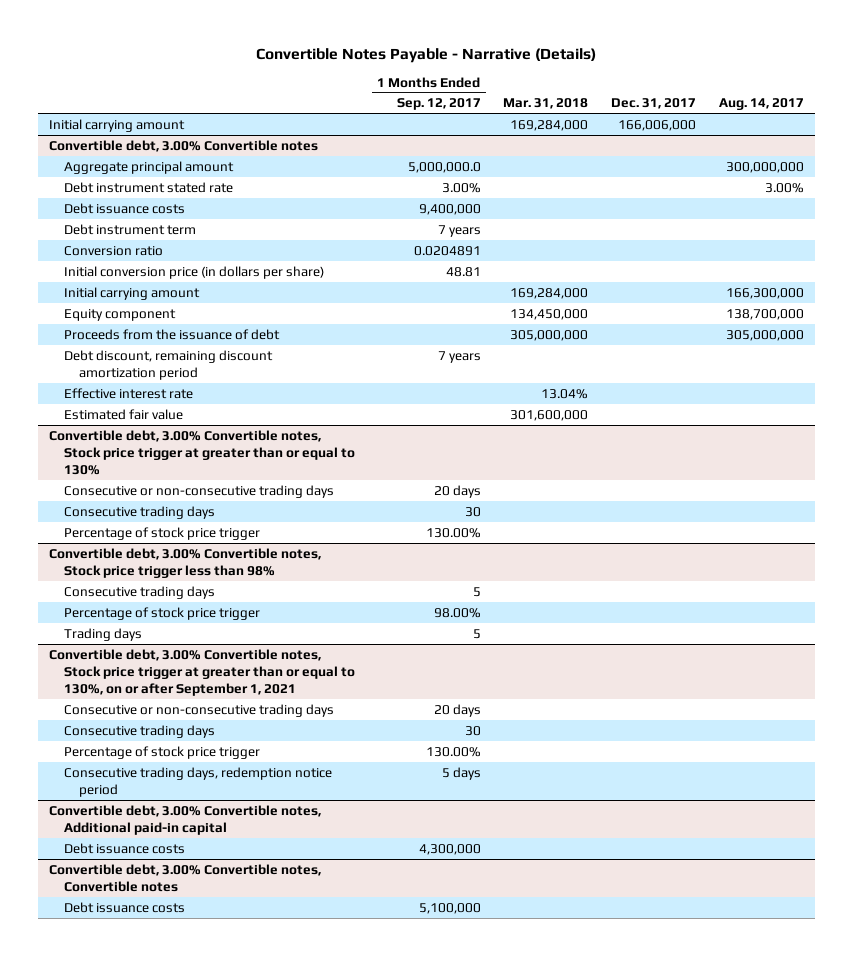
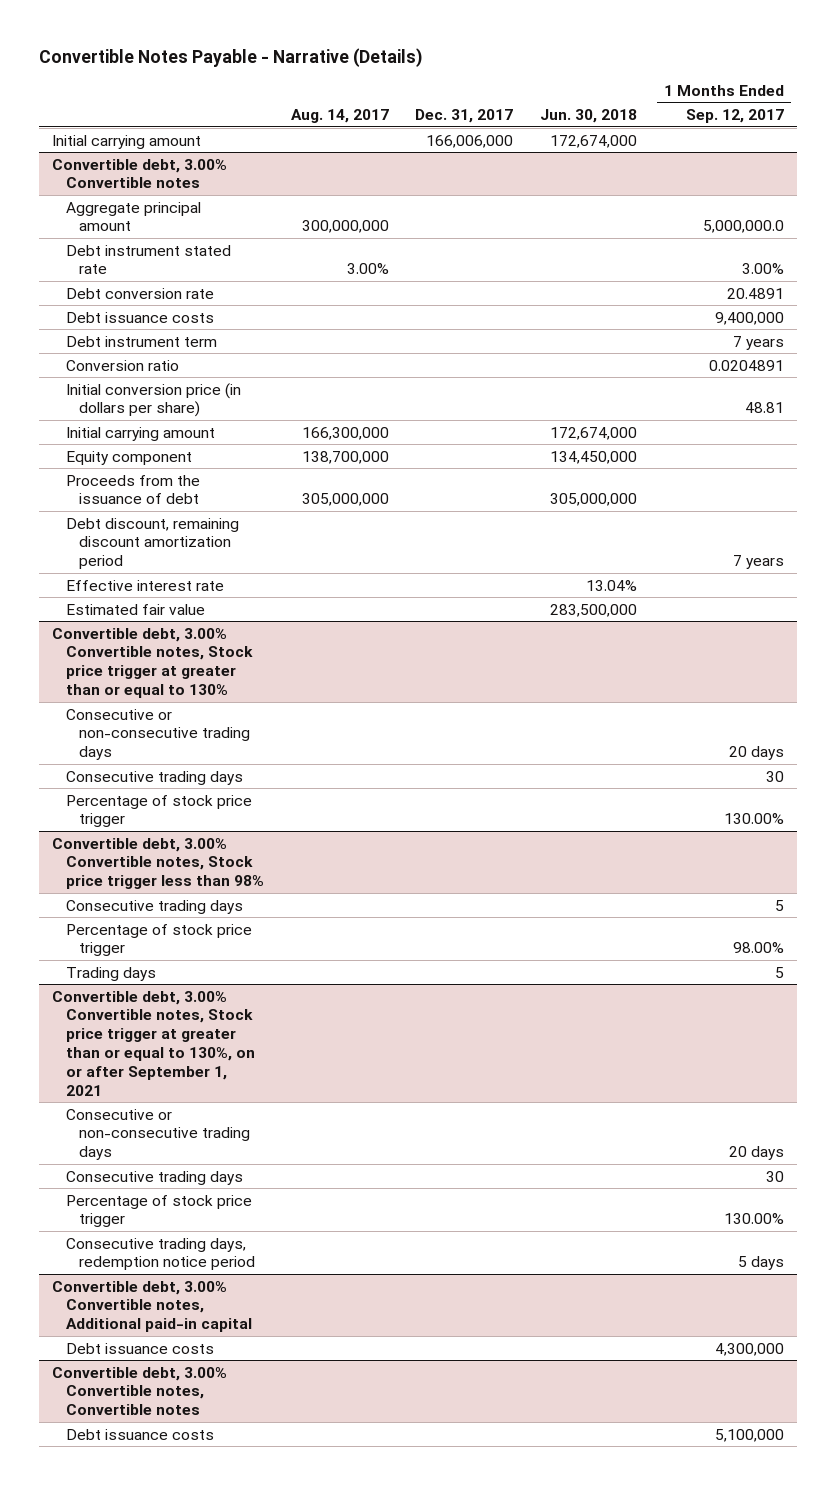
[503,98,589,110] Mar. 31, 2018 -> none
none -> [540,109,638,124] Jun. 30, 2018
none -> [65,287,214,299] Debt conversion rate

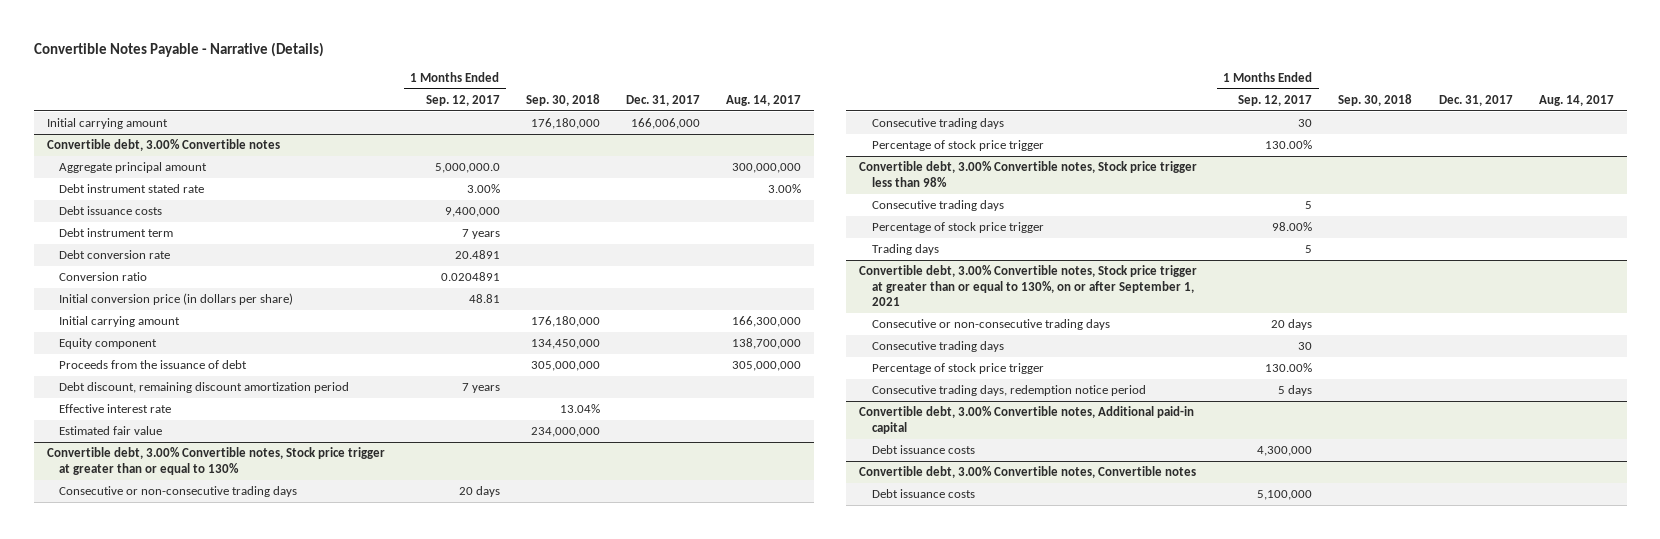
[540,109,638,124] Jun. 30, 2018 -> none
none -> [525,93,600,106] Sep. 30, 2018
[65,287,214,299] Debt conversion rate -> [59,250,171,260] Debt conversion rate

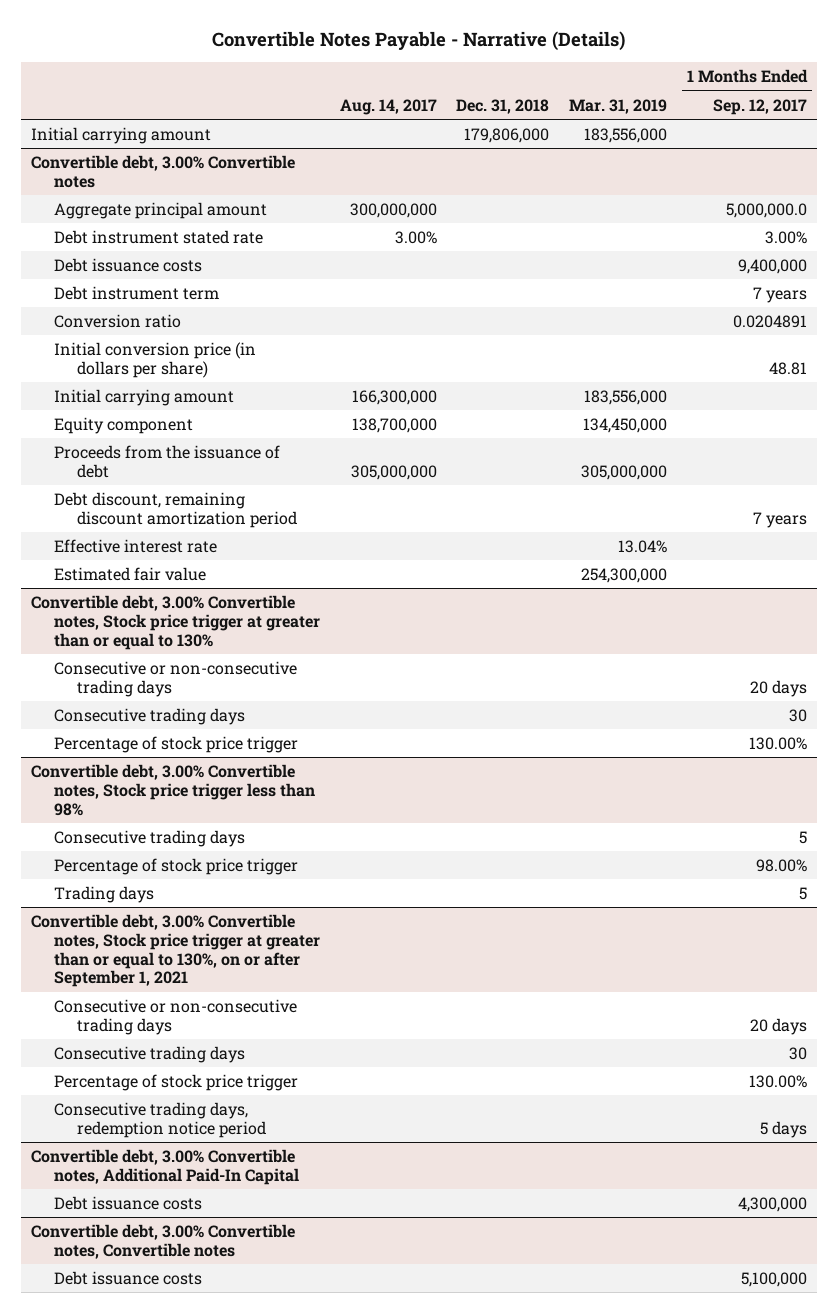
[525,93,600,106] Sep. 30, 2018 -> none
[625,94,700,106] Dec. 31, 2017 -> none
none -> [456,98,550,114] Dec. 31, 2018
none -> [569,98,668,114] Mar. 31, 2019
[59,250,171,260] Debt conversion rate -> none
[859,406,1195,434] Convertible debt, 3.00% Convertible notes, Additional paid-in capital -> [30,1148,300,1185] Convertible debt, 3.00% Convertible notes, Additional Paid-In Capital

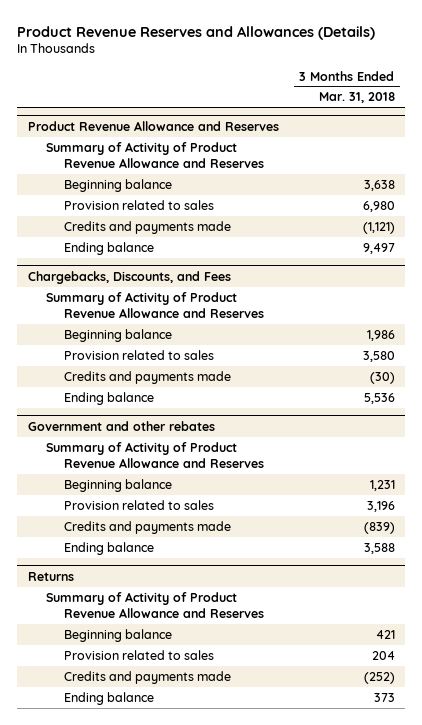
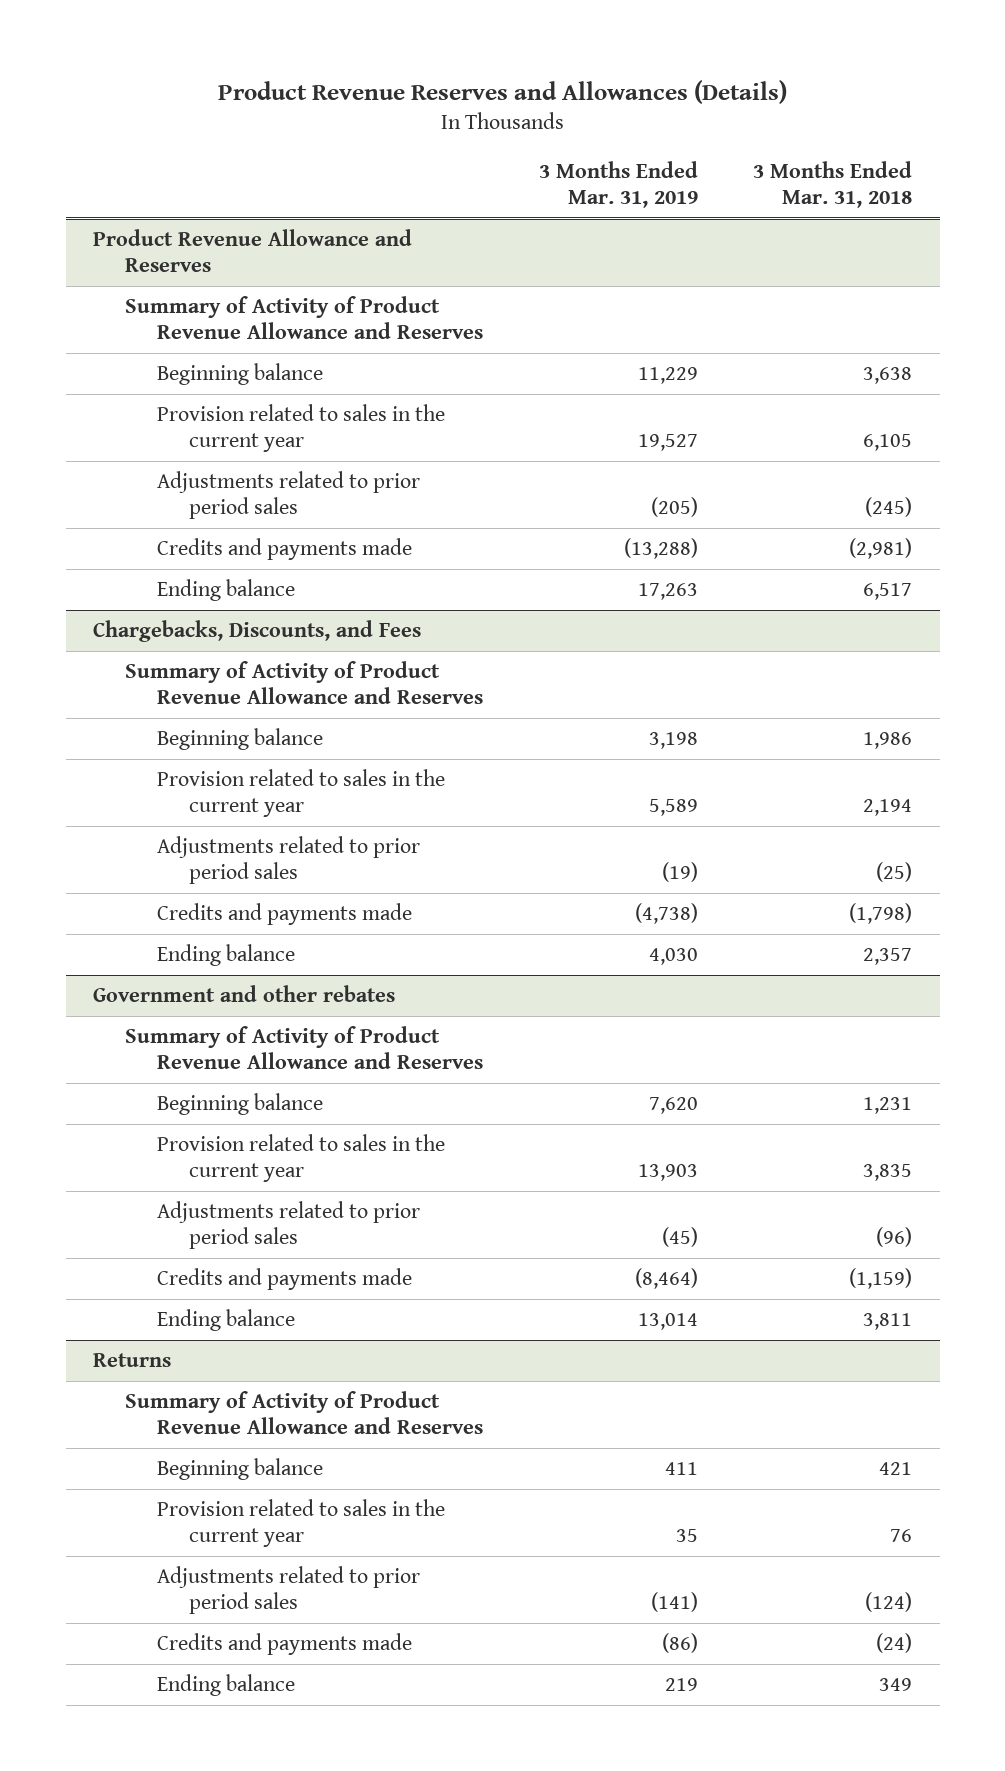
none -> [538,161,698,209] 3 Months Ended Mar. 31, 2019
[63,199,214,210] Provision related to sales -> [157,404,446,453] Provision related to sales in the current year
[362,200,395,212] 6,980 -> [862,434,912,452] 6,105
none -> [157,471,421,520] Adjustments related to prior period sales
[362,221,395,234] (1,121) -> [848,538,912,560] (2,981)
[362,242,395,254] 9,497 -> [862,583,912,601] 6,517
[63,349,214,360] Provision related to sales -> [157,769,446,818] Provision related to sales in the current year
[362,350,395,362] 3,580 -> [862,799,912,817] 2,194
none -> [157,836,421,885] Adjustments related to prior period sales
[369,371,395,384] (30) -> [848,903,912,925] (1,798)
[363,392,395,404] 5,536 -> [862,948,912,966] 2,357
[63,499,214,510] Provision related to sales -> [157,1134,446,1183] Provision related to sales in the current year
[366,500,395,512] 3,196 -> [862,1164,912,1182] 3,835
none -> [157,1201,421,1250] Adjustments related to prior period sales
[363,521,395,534] (839) -> [848,1268,912,1290] (1,159)
[363,542,395,554] 3,588 -> [862,1313,912,1331] 3,811
[63,649,214,660] Provision related to sales -> [157,1499,446,1548] Provision related to sales in the current year
[371,650,395,660] 204 -> [889,1529,912,1543] 76
none -> [157,1566,421,1615] Adjustments related to prior period sales
[363,671,395,684] (252) -> [875,1633,912,1654] (24)
[373,692,395,702] 373 -> [878,1678,912,1692] 349

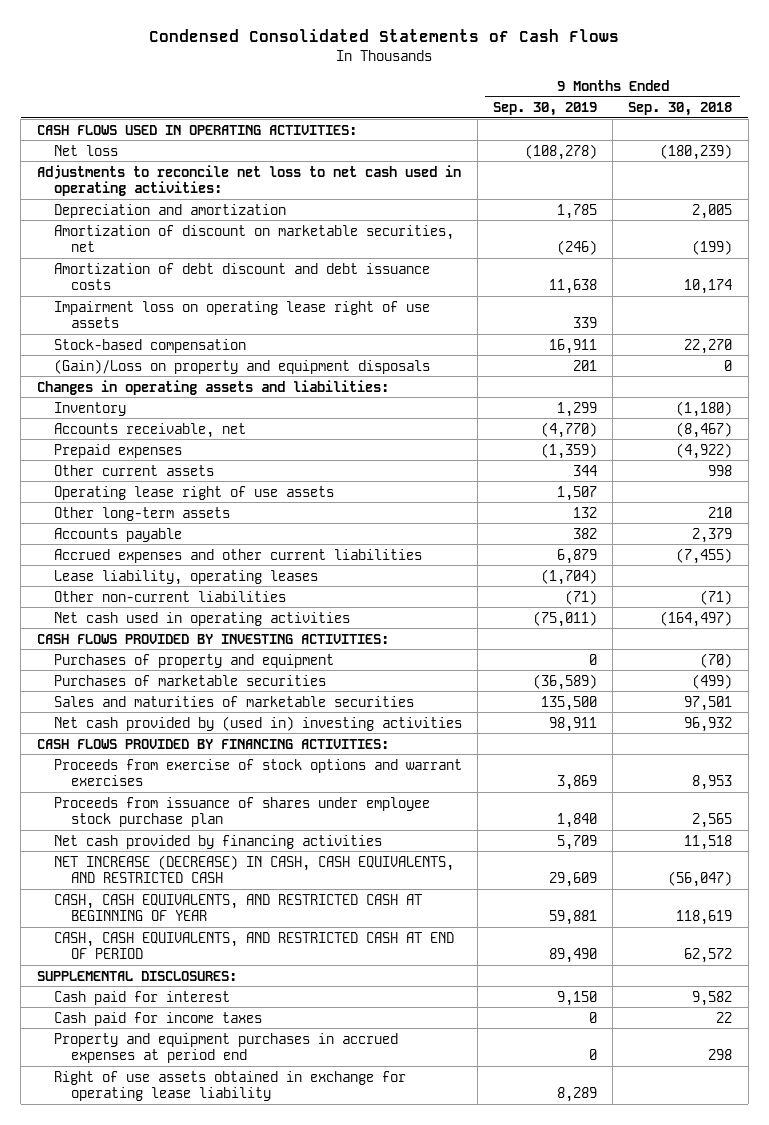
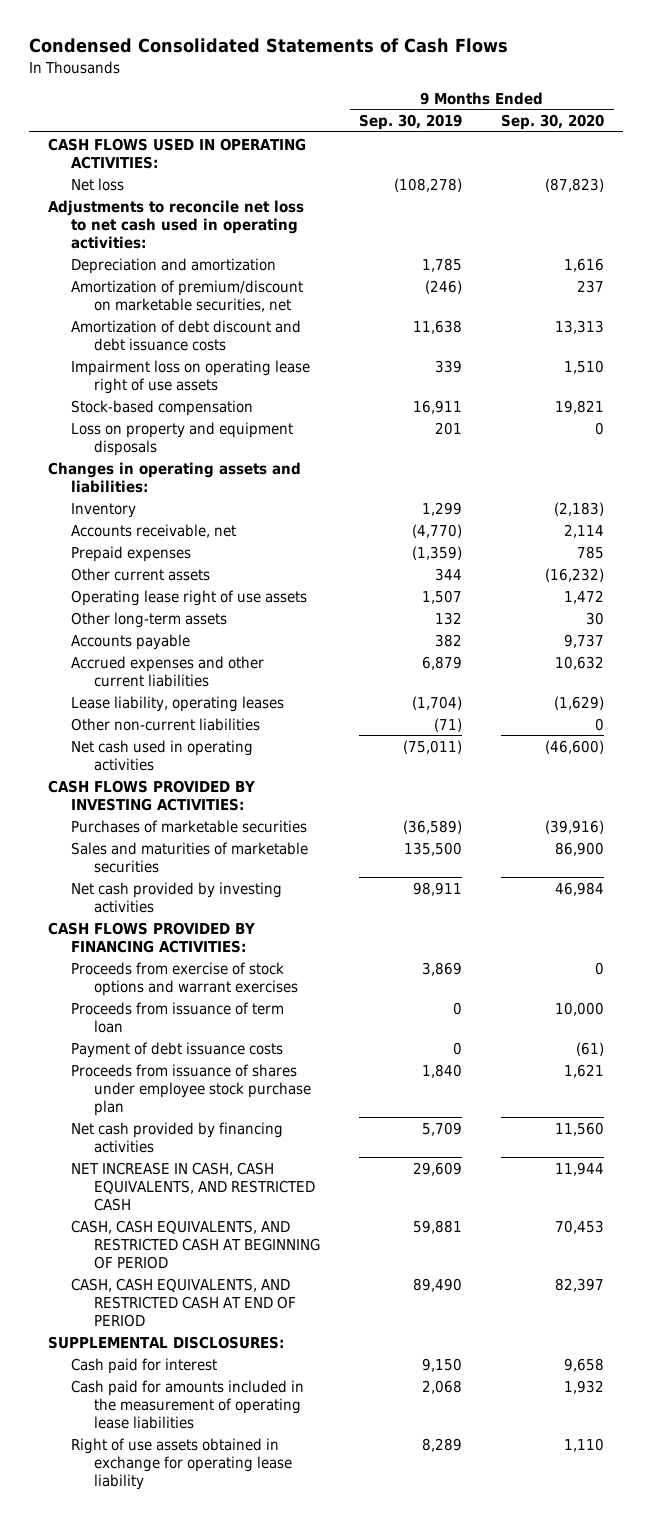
[628,102,733,117] Sep. 30, 2018 -> none
none -> [501,114,605,131] Sep. 30, 2020
[53,224,454,253] Amortization of discount on marketable securities, net -> [71,279,304,312] Amortization of premium/discount on marketable securities, net
[53,358,430,374] (Gain)/Loss on property and equipment disposals -> [71,421,294,456] Loss on property and equipment disposals
[53,653,334,668] Purchases of property and equipment -> none
[53,715,462,731] Net cash provided by (used in) investing activities -> [71,881,283,913] Net cash provided by investing activities
none -> [71,1001,285,1033] Proceeds from issuance of term loan
none -> [71,1041,284,1058] Payment of debt issuance costs
[53,854,454,884] NET INCREASE (DECREASE) IN CASH, CASH EQUIVALENTS, AND RESTRICTED CASH -> [71,1161,316,1211] NET INCREASE IN CASH, CASH EQUIVALENTS, AND RESTRICTED CASH
[53,893,422,922] CASH, CASH EQUIVALENTS, AND RESTRICTED CASH AT BEGINNING OF YEAR -> [71,1219,321,1269] CASH, CASH EQUIVALENTS, AND RESTRICTED CASH AT BEGINNING OF PERIOD
[53,1011,262,1026] Cash paid for income taxes -> none
[53,1032,398,1064] Property and equipment purchases in accrued expenses at period end -> none
none -> [71,1379,305,1429] Cash paid for amounts included in the measurement of operating lease liabilities

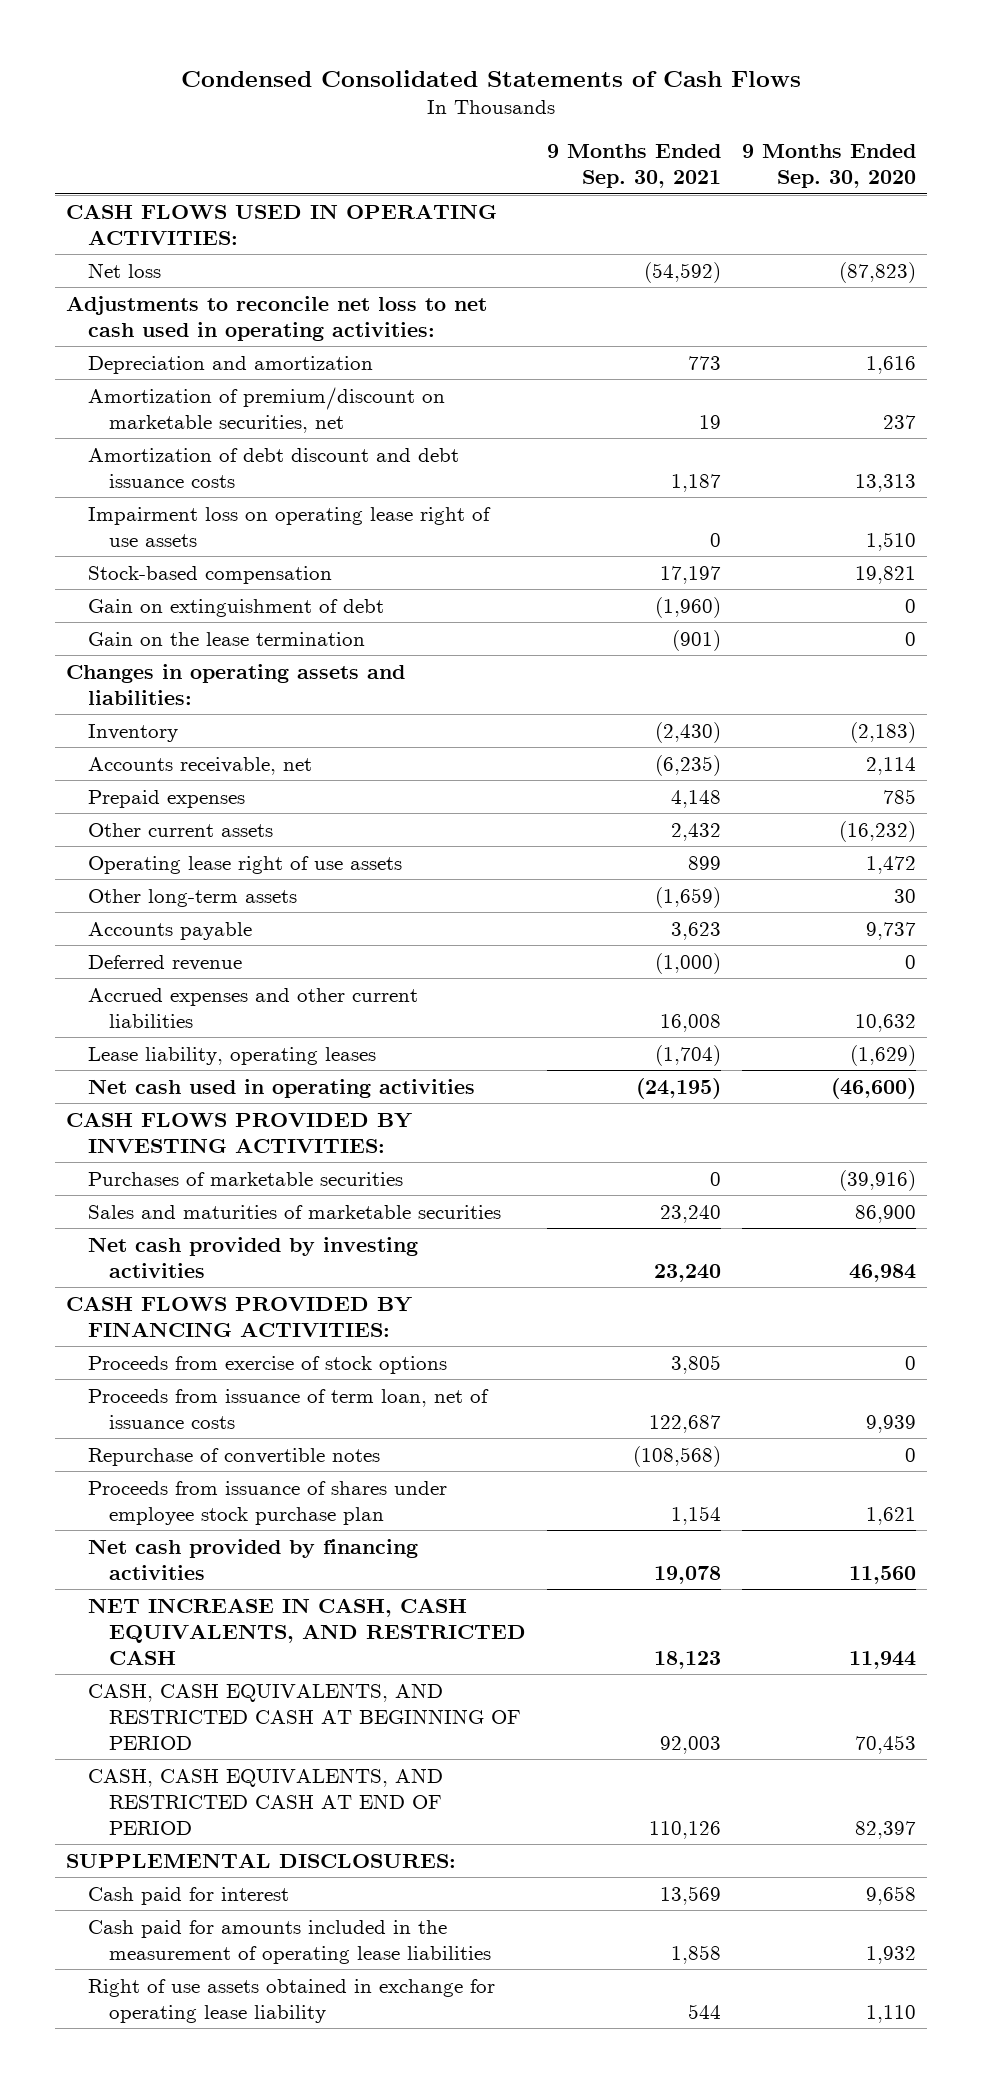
[359,114,463,131] Sep. 30, 2019 -> none
none -> [547,143,722,188] 9 Months Ended Sep. 30, 2021
[71,421,294,456] Loss on property and equipment disposals -> none
none -> [87,598,384,617] Gain on extinguishment of debt
none -> [87,631,365,646] Gain on the lease termination
none -> [87,954,242,971] Deferred revenue
[71,717,261,731] Other non-current liabilities -> none
[71,1041,284,1058] Payment of debt issuance costs -> none
[71,961,299,996] Proceeds from exercise of stock options and warrant exercises -> [87,1355,447,1374] Proceeds from exercise of stock options
[71,1001,285,1033] Proceeds from issuance of term loan -> [87,1388,489,1429] Proceeds from issuance of term loan, net of issuance costs
[555,1001,605,1016] 10,000 -> [866,1414,917,1433] 9,939
none -> [87,1447,380,1466] Repurchase of convertible notes

